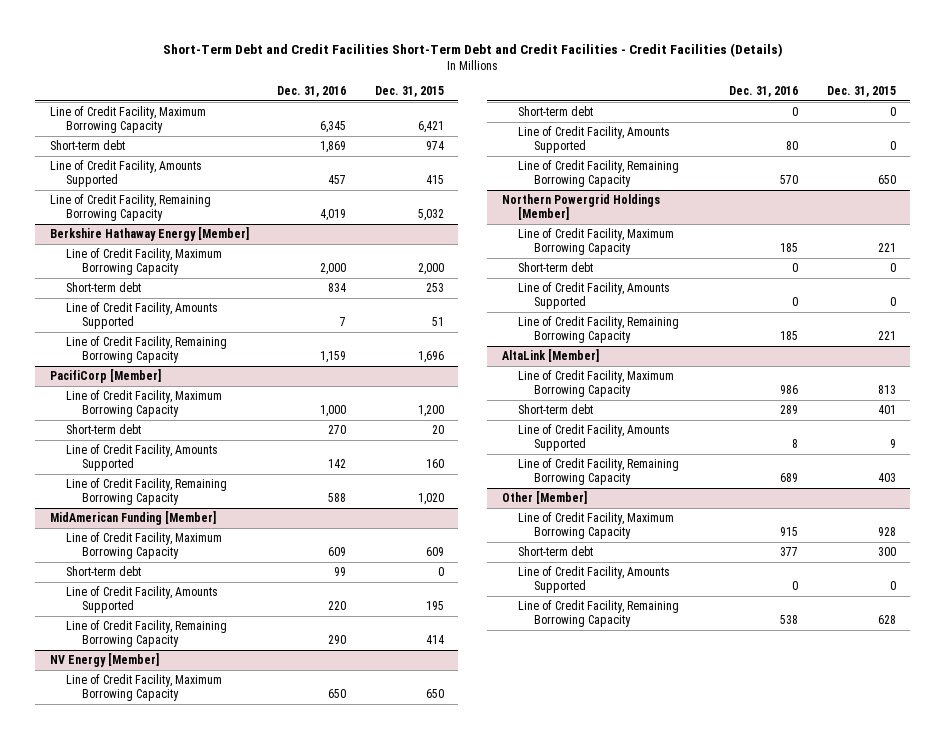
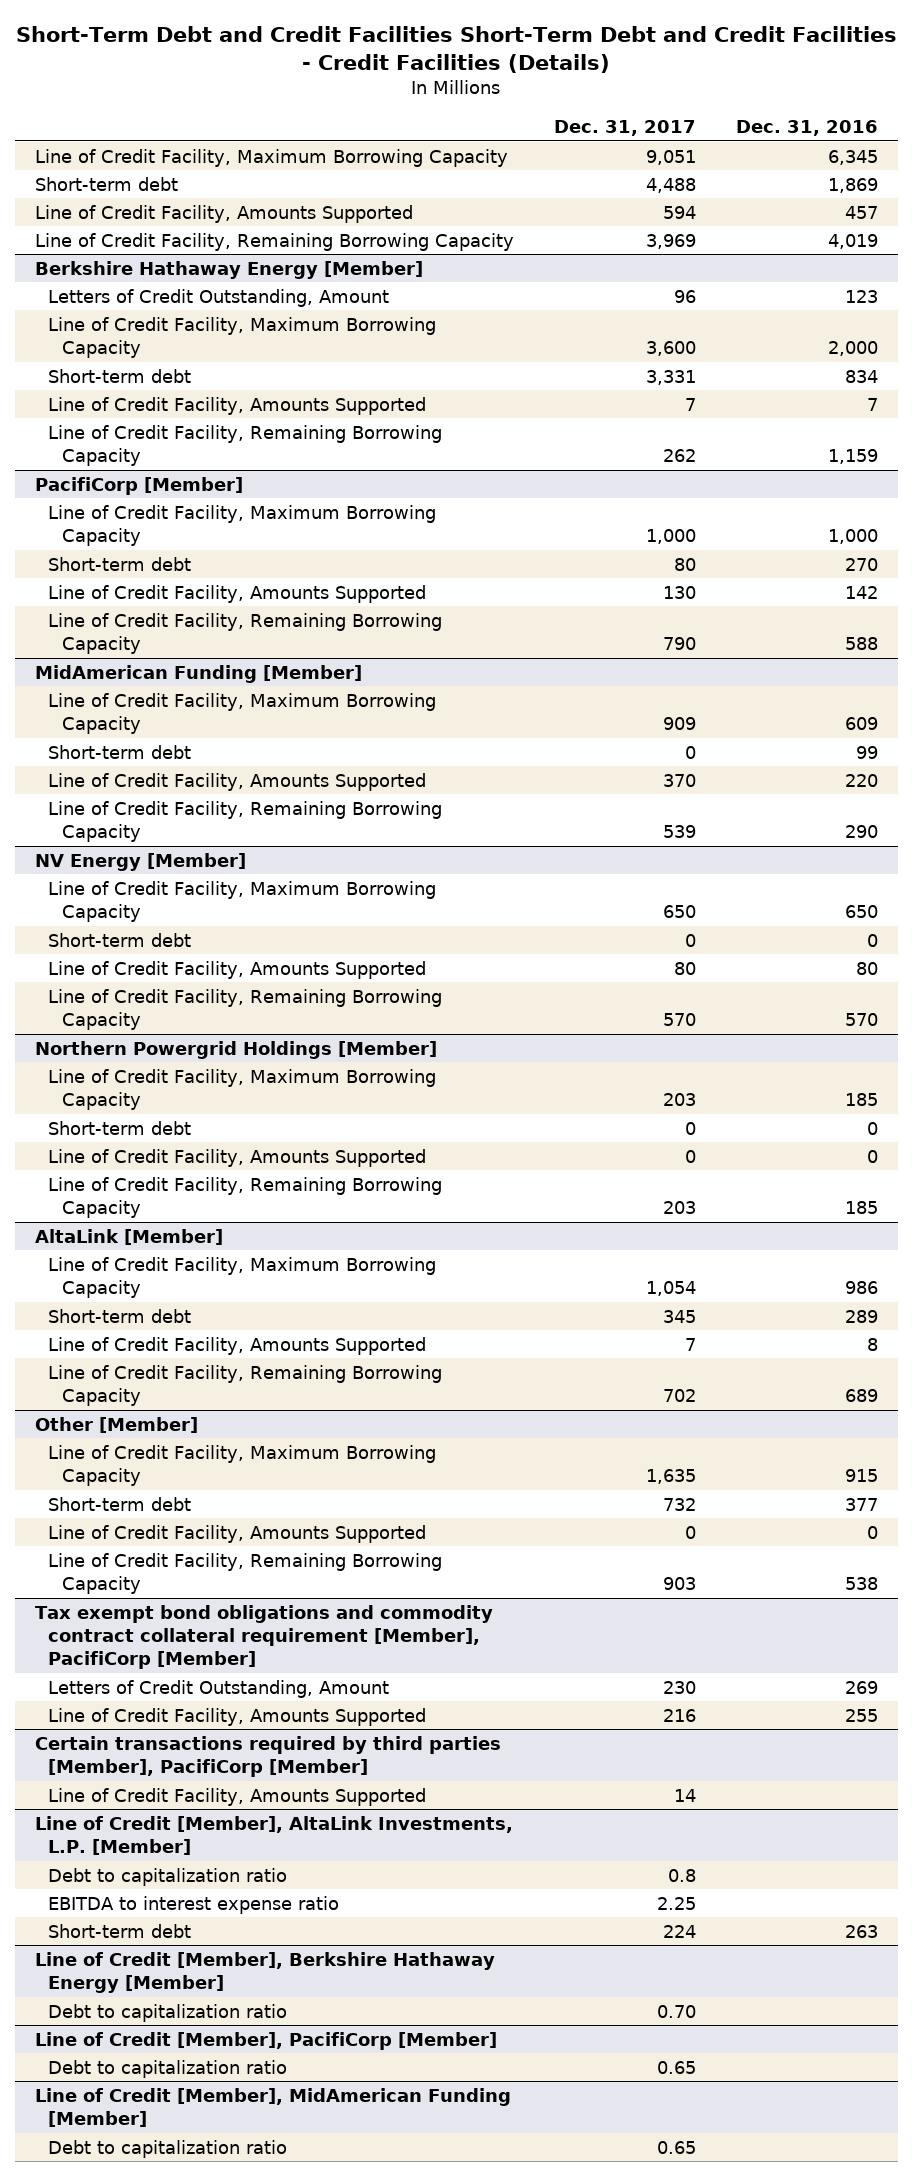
[374,86,444,98] Dec. 31, 2015 -> none
none -> [553,119,696,136] Dec. 31, 2017
none -> [48,288,390,307] Letters of Credit Outstanding, Amount
none -> [34,1604,493,1669] Tax exempt bond obligations and commodity contract collateral requirement [Member], PacifiCorp [Member]
none -> [48,1679,390,1698] Letters of Credit Outstanding, Amount
none -> [48,1707,427,1726] Line of Credit Facility, Amounts Supported
none -> [34,1735,501,1777] Certain transactions required by third parties [Member], PacifiCorp [Member]
none -> [48,1787,427,1806] Line of Credit Facility, Amounts Supported
none -> [34,1815,513,1855] Line of Credit [Member], AltaLink Investments, L.P. [Member]
none -> [48,1867,288,1886] Debt to capitalization ratio
none -> [48,1895,340,1914] EBITDA to interest expense ratio
none -> [48,1923,192,1938] Short-term debt
none -> [34,1951,495,1993] Line of Credit [Member], Berkshire Hathaway Energy [Member]
none -> [48,2003,288,2022] Debt to capitalization ratio
none -> [34,2031,497,2050] Line of Credit [Member], PacifiCorp [Member]
none -> [48,2059,288,2078] Debt to capitalization ratio
none -> [34,2087,511,2127] Line of Credit [Member], MidAmerican Funding [Member]
none -> [48,2139,288,2158] Debt to capitalization ratio

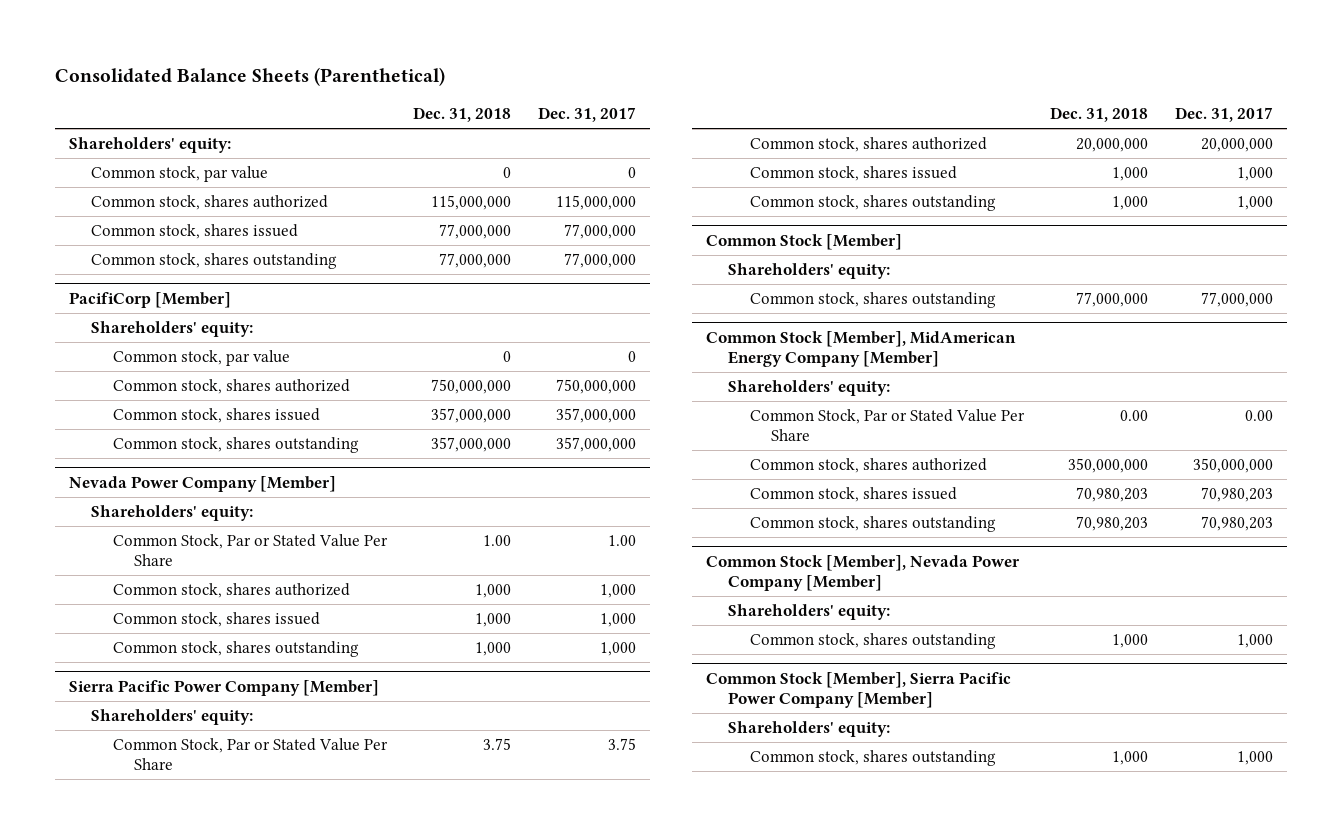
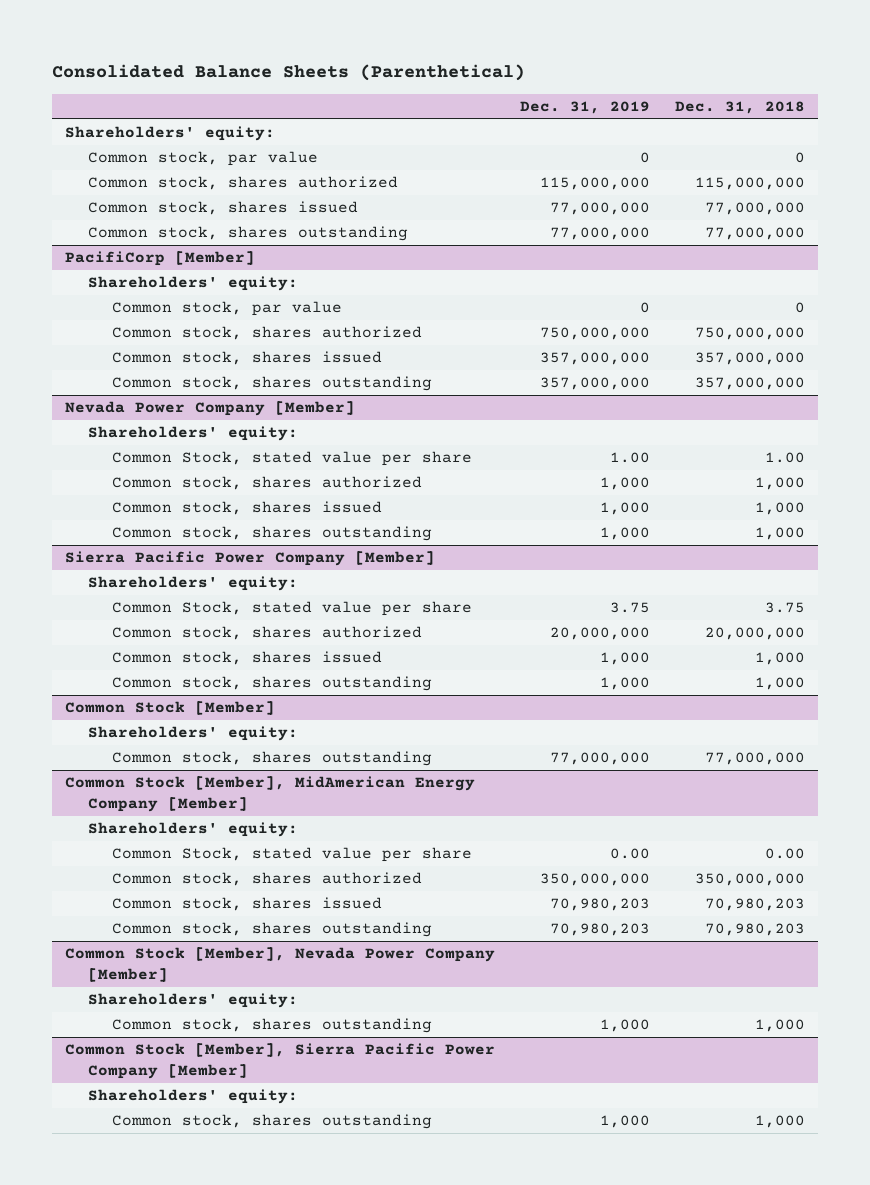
[538,107,637,123] Dec. 31, 2017 -> none
none -> [520,100,651,114] Dec. 31, 2019
[112,534,388,567] Common Stock, Par or Stated Value Per Share -> [111,451,472,467] Common Stock, stated value per share
[112,738,388,771] Common Stock, Par or Stated Value Per Share -> [111,601,472,617] Common Stock, stated value per share
[749,409,1025,442] Common Stock, Par or Stated Value Per Share -> [111,847,472,863] Common Stock, stated value per share

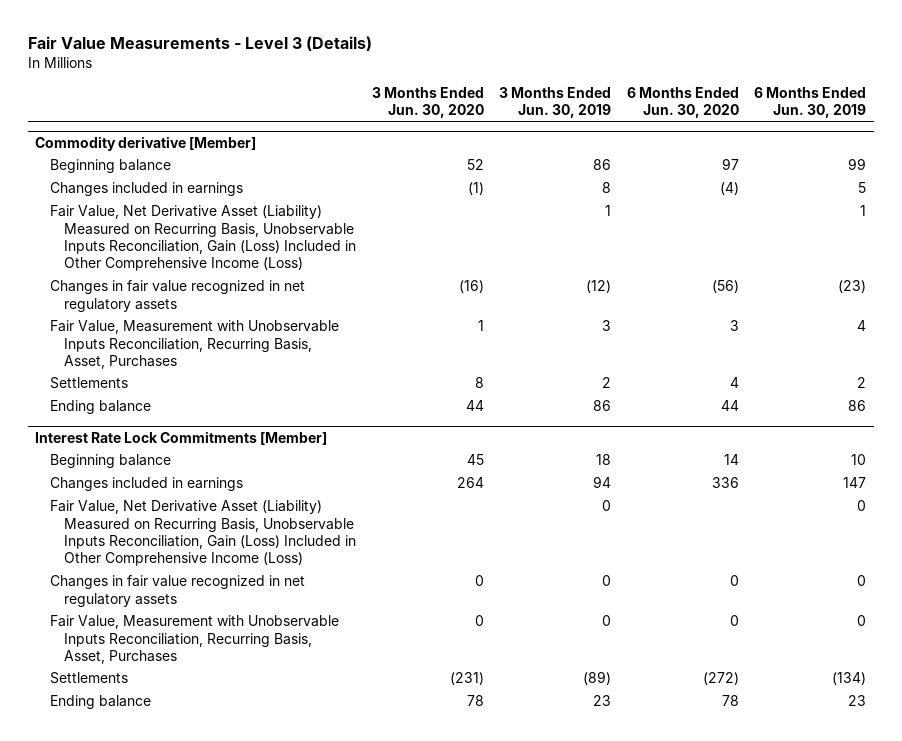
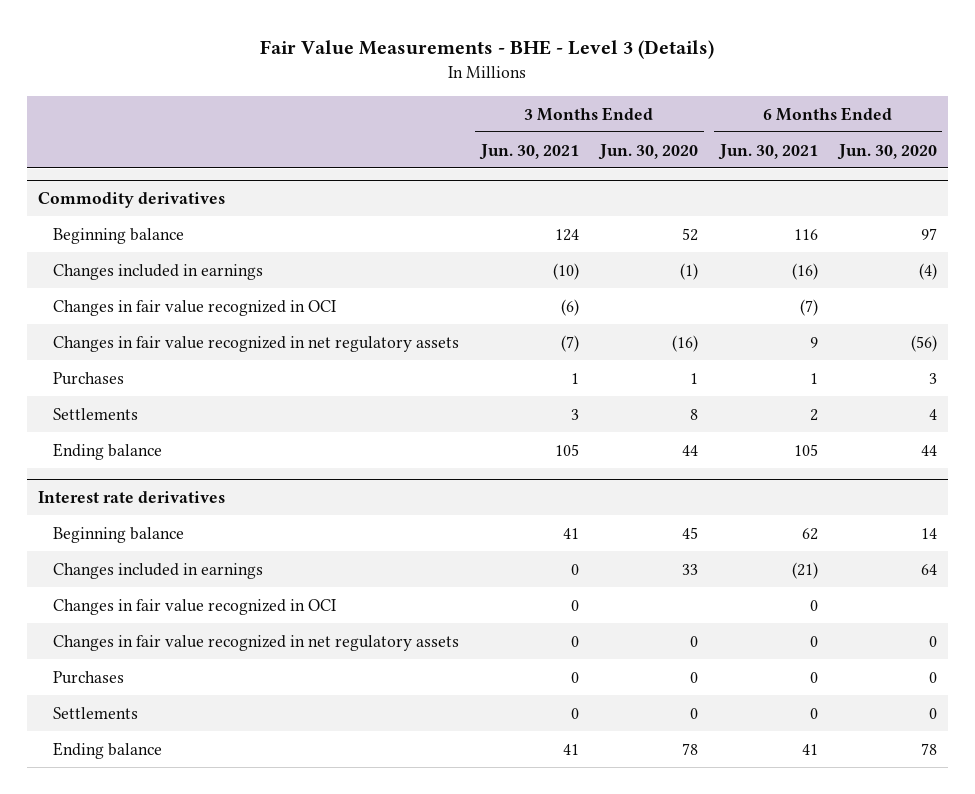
[27,36,372,52] Fair Value Measurements - Level 3 (Details) -> [260,40,715,60] Fair Value Measurements - BHE - Level 3 (Details)
[499,87,612,119] 3 Months Ended Jun. 30, 2019 -> none
[754,87,867,119] 6 Months Ended Jun. 30, 2019 -> none
none -> [478,143,579,160] Jun. 30, 2021
none -> [717,143,818,160] Jun. 30, 2021
[35,136,257,152] Commodity derivative [Member] -> [37,192,225,209] Commodity derivatives
[49,205,357,272] Fair Value, Net Derivative Asset (Liability) Measured on Recurring Basis, Unobservable Inputs Reconciliation, Gain (Loss) Included in Other Comprehensive Income (Loss) -> [53,299,337,316] Changes in fair value recognized in OCI
[49,320,339,369] Fair Value, Measurement with Unobservable Inputs Reconciliation, Recurring Basis, Asset, Purchases -> [53,371,125,385] Purchases
[35,431,328,446] Interest Rate Lock Commitments [Member] -> [37,491,225,504] Interest rate derivatives
[456,477,484,489] 264 -> [682,563,699,575] 33
[711,477,739,489] 336 -> [921,563,938,575] 64
[49,500,357,567] Fair Value, Net Derivative Asset (Liability) Measured on Recurring Basis, Unobservable Inputs Reconciliation, Gain (Loss) Included in Other Comprehensive Income (Loss) -> [53,598,337,615] Changes in fair value recognized in OCI
[49,615,339,664] Fair Value, Measurement with Unobservable Inputs Reconciliation, Recurring Basis, Asset, Purchases -> [53,670,125,684] Purchases
[449,672,484,686] (231) -> [690,707,699,719] 0
[702,672,739,686] (272) -> [929,707,938,719] 0

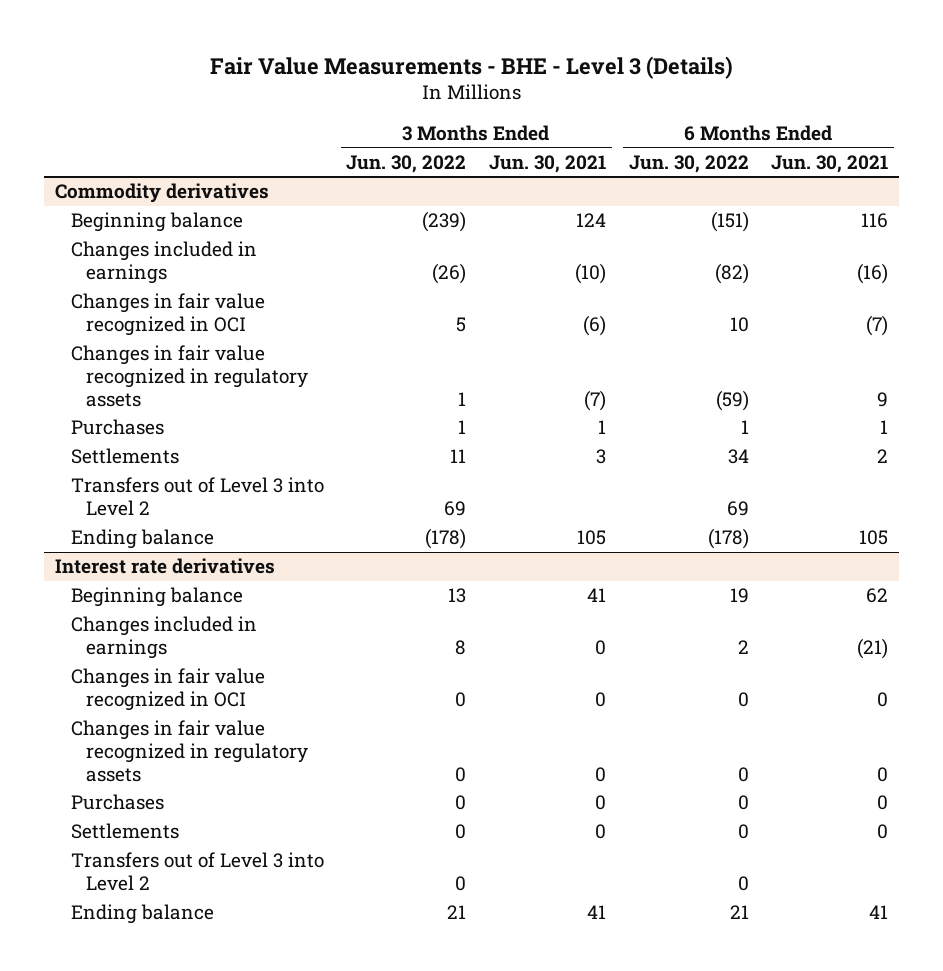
[598,143,699,160] Jun. 30, 2020 -> none
[837,143,938,160] Jun. 30, 2020 -> none
none -> [346,154,467,173] Jun. 30, 2022
none -> [628,154,749,173] Jun. 30, 2022
[53,335,460,352] Changes in fair value recognized in net regulatory assets -> [70,345,309,408] Changes in fair value recognized in regulatory assets
none -> [70,477,324,517] Transfers out of Level 3 into Level 2
[53,634,460,651] Changes in fair value recognized in net regulatory assets -> [70,720,309,783] Changes in fair value recognized in regulatory assets
none -> [70,852,324,892] Transfers out of Level 3 into Level 2

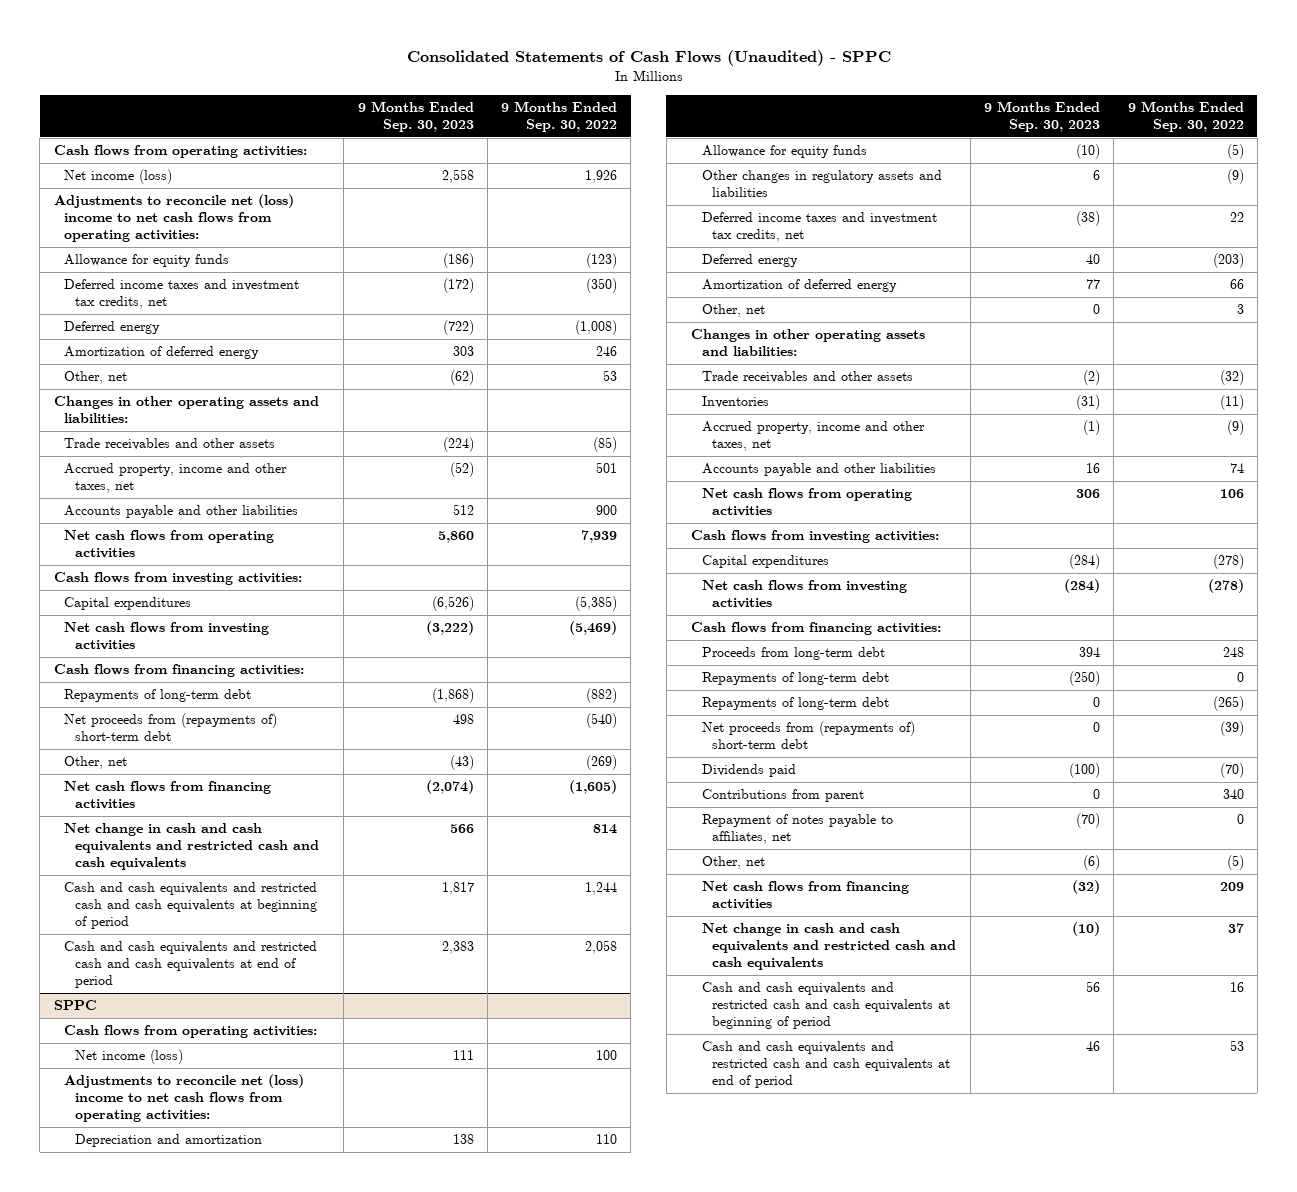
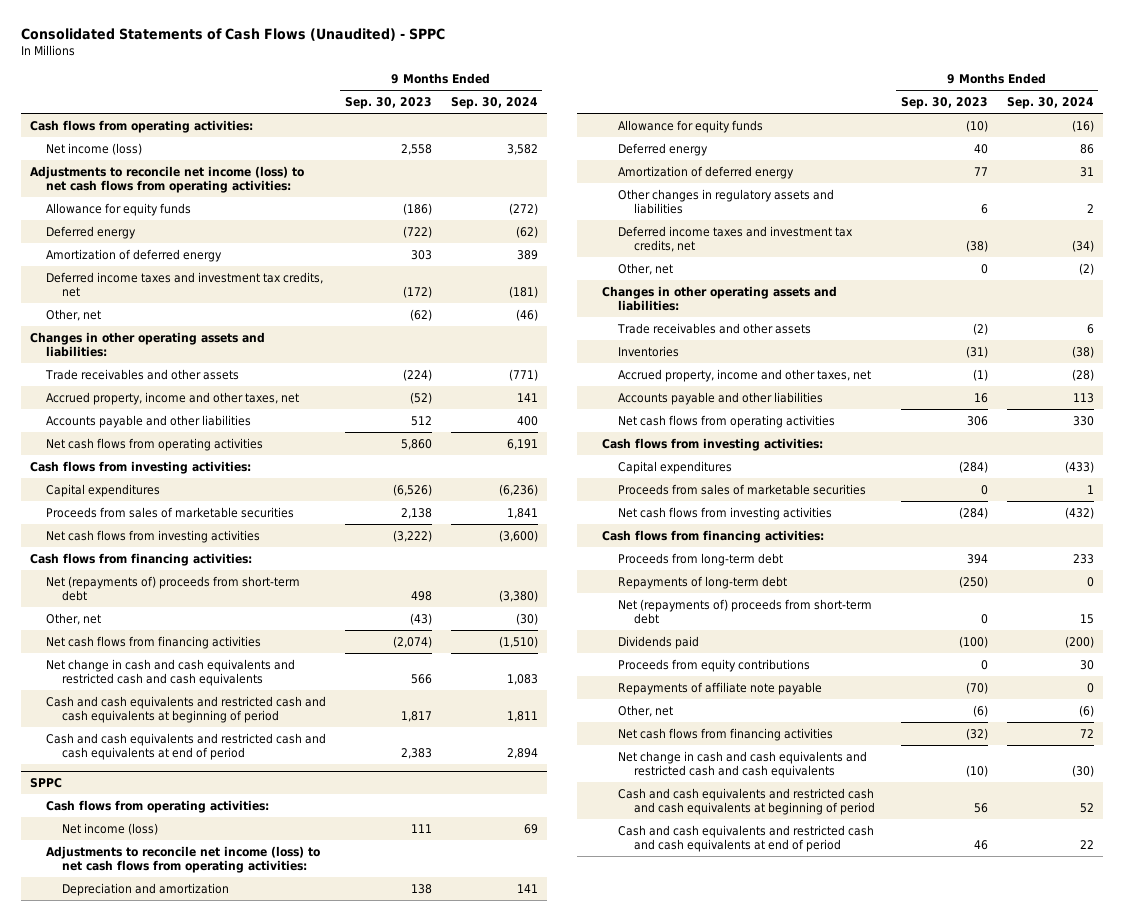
[501,101,618,133] 9 Months Ended Sep. 30, 2022 -> none
none -> [450,97,538,110] Sep. 30, 2024
[53,194,294,243] Adjustments to reconcile net (loss) income to net cash flows from operating activities: -> [29,165,304,193] Adjustments to reconcile net income (loss) to net cash flows from operating activities:
[64,279,300,310] Deferred income taxes and investment tax credits, net -> [45,271,323,297] Deferred income taxes and investment tax credits, net
none -> [45,506,294,518] Proceeds from sales of marketable securities
[64,689,252,703] Repayments of long-term debt -> none
[64,713,278,742] Net proceeds from (repayments of) short-term debt -> [45,575,300,601] Net (repayments of) proceeds from short-term debt
[64,1074,305,1123] Adjustments to reconcile net (loss) income to net cash flows from operating activities: -> [45,845,320,873] Adjustments to reconcile net income (loss) to net cash flows from operating activities:
[701,170,942,198] Other changes in regulatory assets and liabilities -> [618,188,835,214] Other changes in regulatory assets and liabilities
[701,212,937,243] Deferred income taxes and investment tax credits, net -> [618,225,854,252] Deferred income taxes and investment tax credits, net
none -> [618,483,867,495] Proceeds from sales of marketable securities
[701,697,889,711] Repayments of long-term debt -> none
[701,721,915,750] Net proceeds from (repayments of) short-term debt -> [618,598,873,624] Net (repayments of) proceeds from short-term debt
[701,789,864,803] Contributions from parent -> [618,658,811,672] Proceeds from equity contributions
[701,814,893,845] Repayment of notes payable to affiliates, net -> [618,681,823,695] Repayments of affiliate note payable

